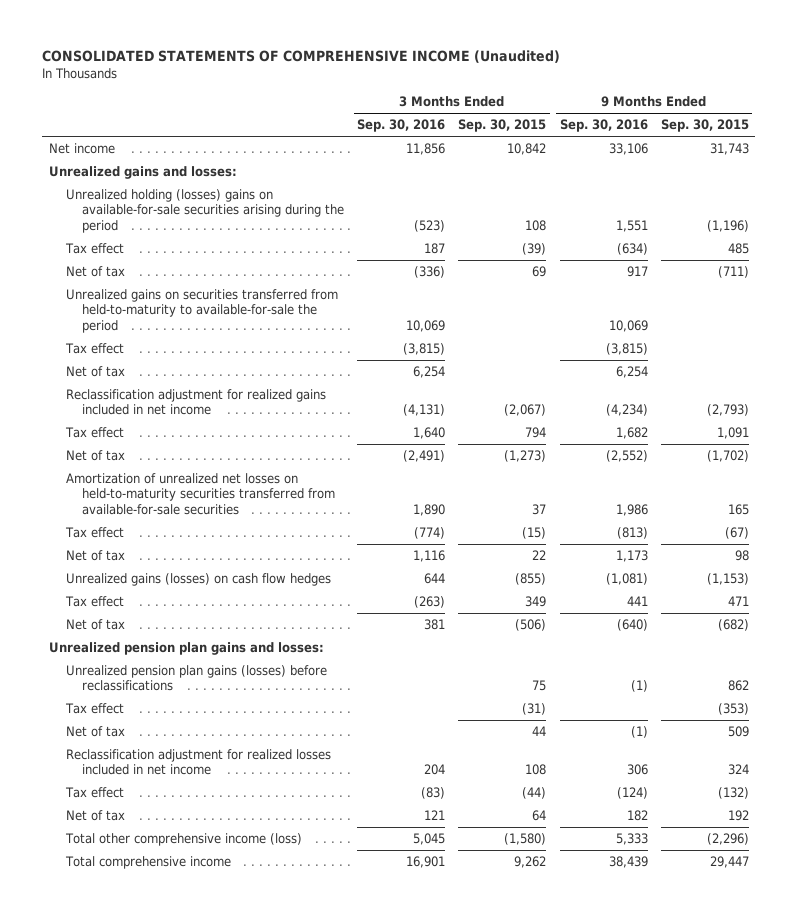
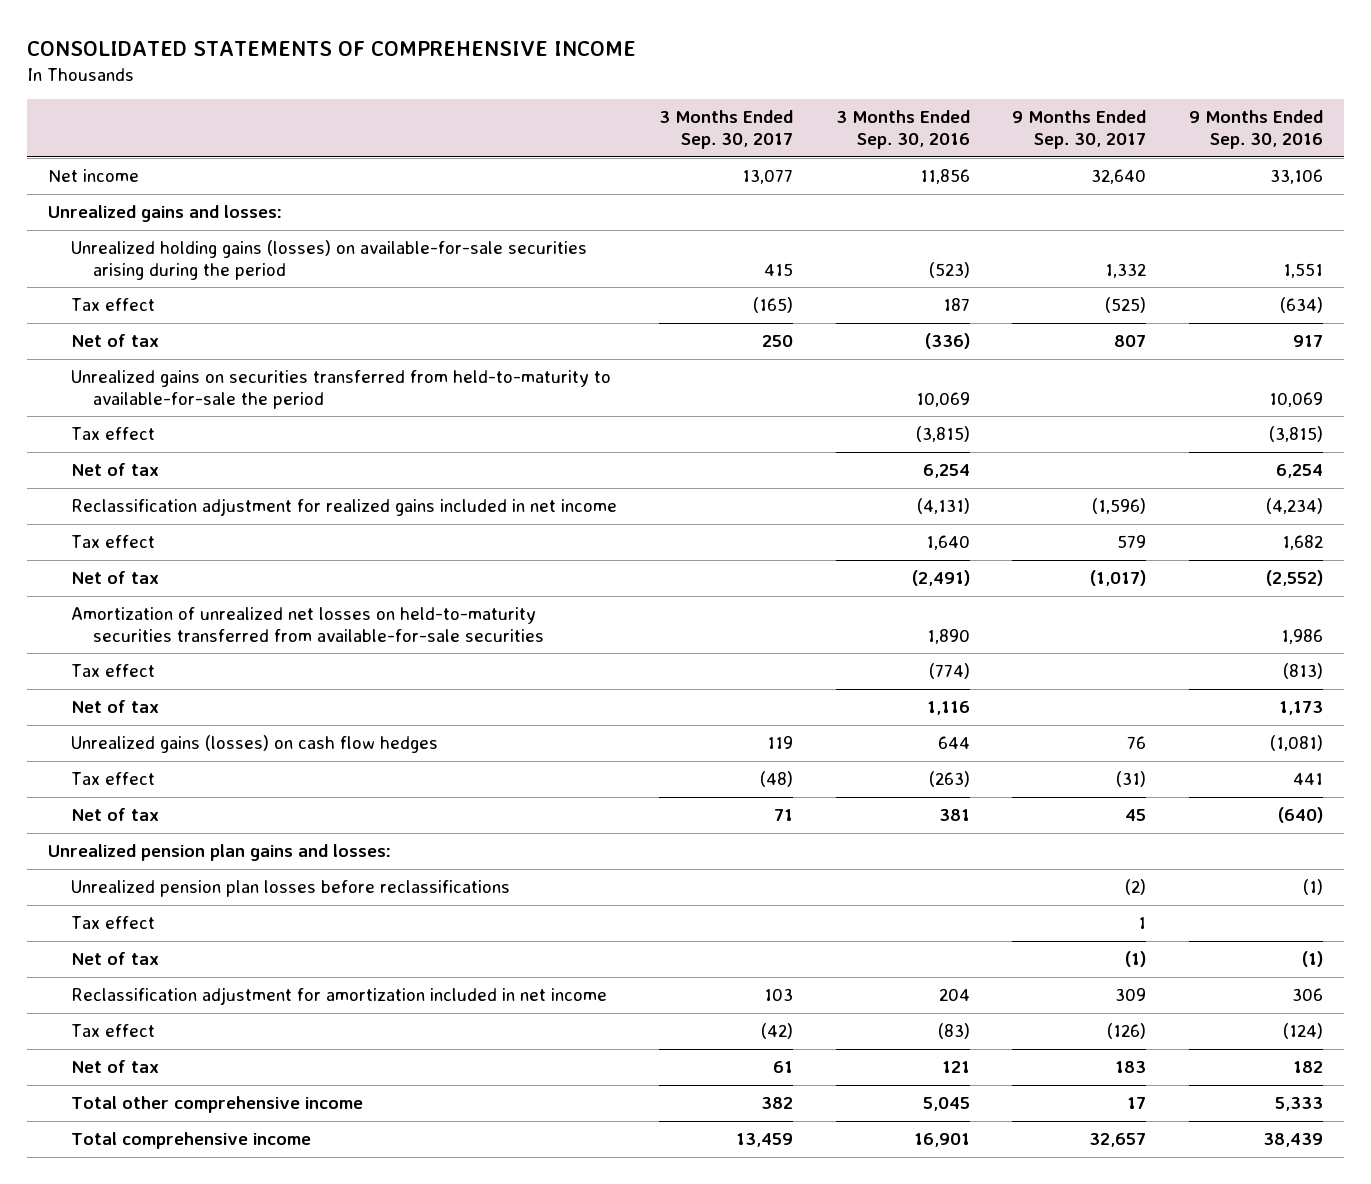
[42,50,561,64] CONSOLIDATED STATEMENTS OF COMPREHENSIVE INCOME (Unaudited) -> [26,40,636,56] CONSOLIDATED STATEMENTS OF COMPREHENSIVE INCOME
[458,119,547,133] Sep. 30, 2015 -> none
[660,119,749,133] Sep. 30, 2015 -> none
none -> [659,110,794,150] 3 Months Ended Sep. 30, 2017
none -> [1012,110,1147,150] 9 Months Ended Sep. 30, 2017
[65,188,345,233] Unrealized holding (losses) gains on available-for-sale securities arising during the period -> [70,240,587,280] Unrealized holding gains (losses) on available-for-sale securities arising during the period
[65,664,327,692] Unrealized pension plan gains (losses) before reclassifications -> [70,880,510,898] Unrealized pension plan losses before reclassifications
[65,748,331,776] Reclassification adjustment for realized losses included in net income -> [70,987,607,1006] Reclassification adjustment for amortization included in net income
[64,832,302,846] Total other comprehensive income (loss) -> [70,1096,363,1114] Total other comprehensive income

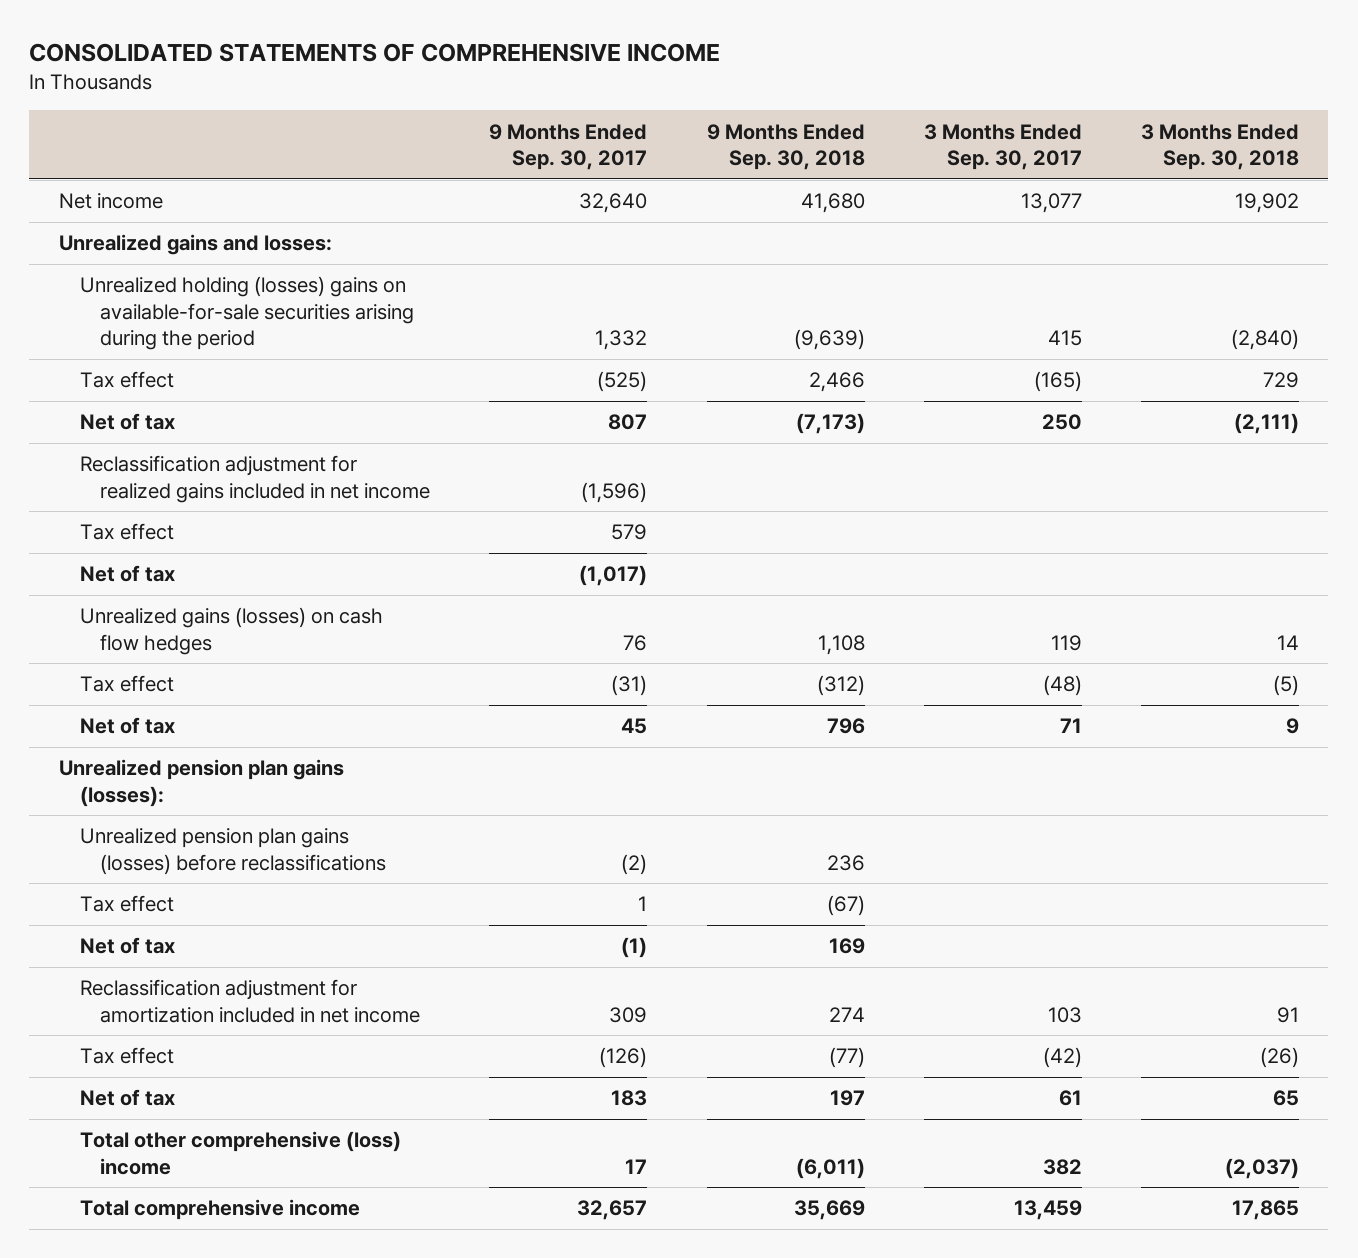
[835,110,970,150] 3 Months Ended Sep. 30, 2016 -> none
[1188,110,1323,150] 9 Months Ended Sep. 30, 2016 -> none
none -> [706,123,865,171] 9 Months Ended Sep. 30, 2018
none -> [1140,123,1299,171] 3 Months Ended Sep. 30, 2018
[70,240,587,280] Unrealized holding gains (losses) on available-for-sale securities arising during the period -> [79,276,415,351] Unrealized holding (losses) gains on available-for-sale securities arising during the period
[70,370,611,409] Unrealized gains on securities transferred from held-to-maturity to available-for-sale the period -> none
[70,427,155,441] Tax effect -> none
[70,463,159,477] Net of tax -> none
[70,607,544,642] Amortization of unrealized net losses on held-to-maturity securities transferred from available-for-sale securities -> none
[70,664,155,678] Tax effect -> none
[70,700,159,714] Net of tax -> none
[48,844,392,862] Unrealized pension plan gains and losses: -> [58,759,344,807] Unrealized pension plan gains (losses):
[70,880,510,898] Unrealized pension plan losses before reclassifications -> [79,828,387,875] Unrealized pension plan gains (losses) before reclassifications
[70,1096,363,1114] Total other comprehensive income -> [79,1131,401,1175] Total other comprehensive (loss) income

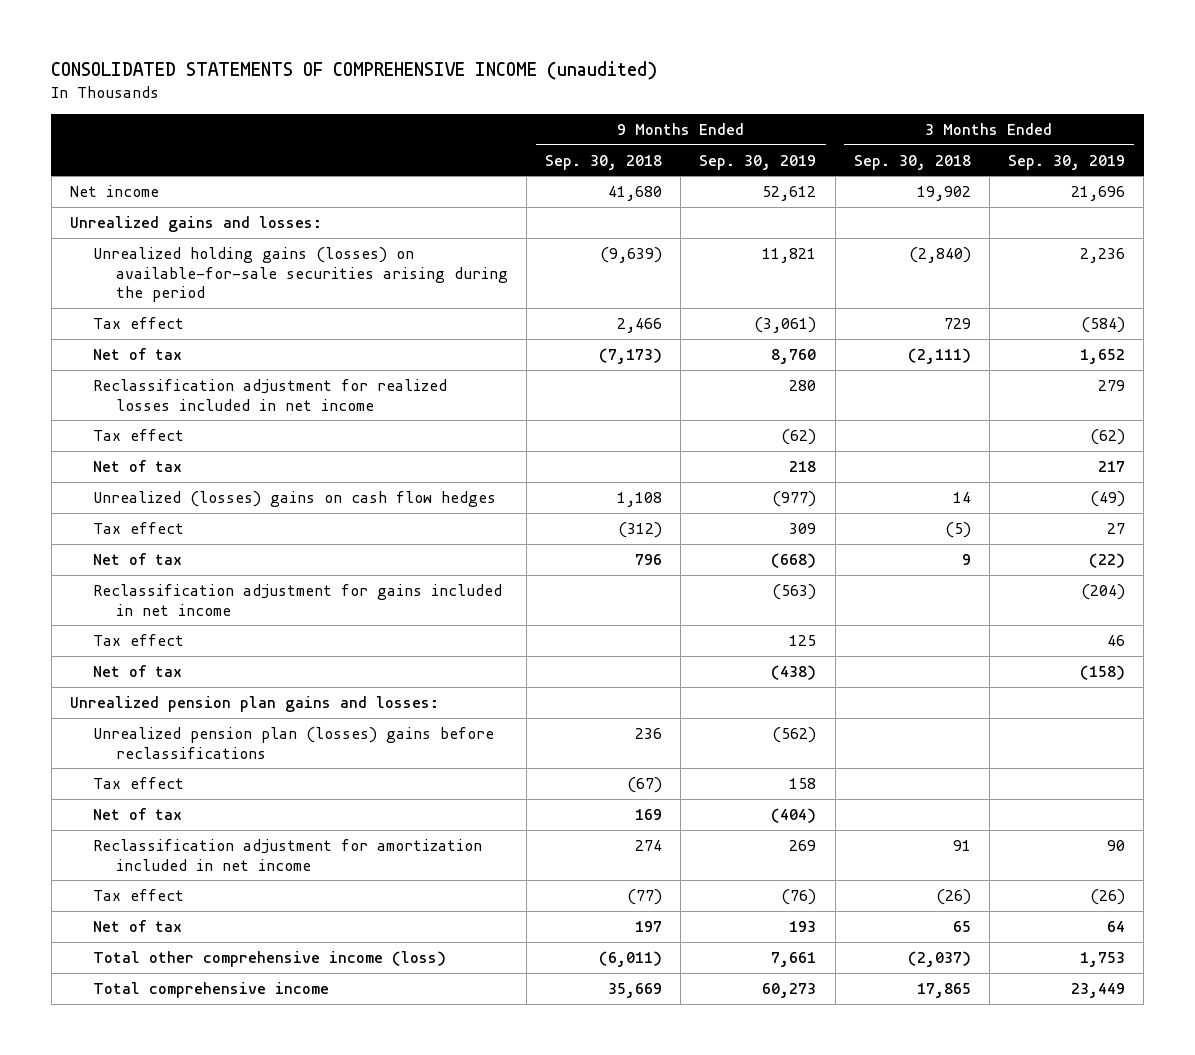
[29,43,721,63] CONSOLIDATED STATEMENTS OF COMPREHENSIVE INCOME -> [51,61,658,81] CONSOLIDATED STATEMENTS OF COMPREHENSIVE INCOME (unaudited)
[489,123,648,171] 9 Months Ended Sep. 30, 2017 -> none
[923,123,1082,171] 3 Months Ended Sep. 30, 2017 -> none
none -> [699,154,817,170] Sep. 30, 2019
none -> [1008,154,1126,170] Sep. 30, 2019
[79,276,415,351] Unrealized holding (losses) gains on available-for-sale securities arising during the period -> [92,246,508,303] Unrealized holding gains (losses) on available-for-sale securities arising during the period
[79,455,431,503] Reclassification adjustment for realized gains included in net income -> [92,378,447,411] Reclassification adjustment for realized losses included in net income
[79,607,383,655] Unrealized gains (losses) on cash flow hedges -> [92,490,496,507] Unrealized (losses) gains on cash flow hedges
none -> [92,583,502,616] Reclassification adjustment for gains included in net income
none -> [92,633,184,646] Tax effect
none -> [92,664,182,677] Net of tax
[58,759,344,807] Unrealized pension plan gains (losses): -> [69,695,439,712] Unrealized pension plan gains and losses:
[79,828,387,875] Unrealized pension plan gains (losses) before reclassifications -> [92,726,494,759] Unrealized pension plan (losses) gains before reclassifications
[79,1131,401,1175] Total other comprehensive (loss) income -> [92,950,446,967] Total other comprehensive income (loss)

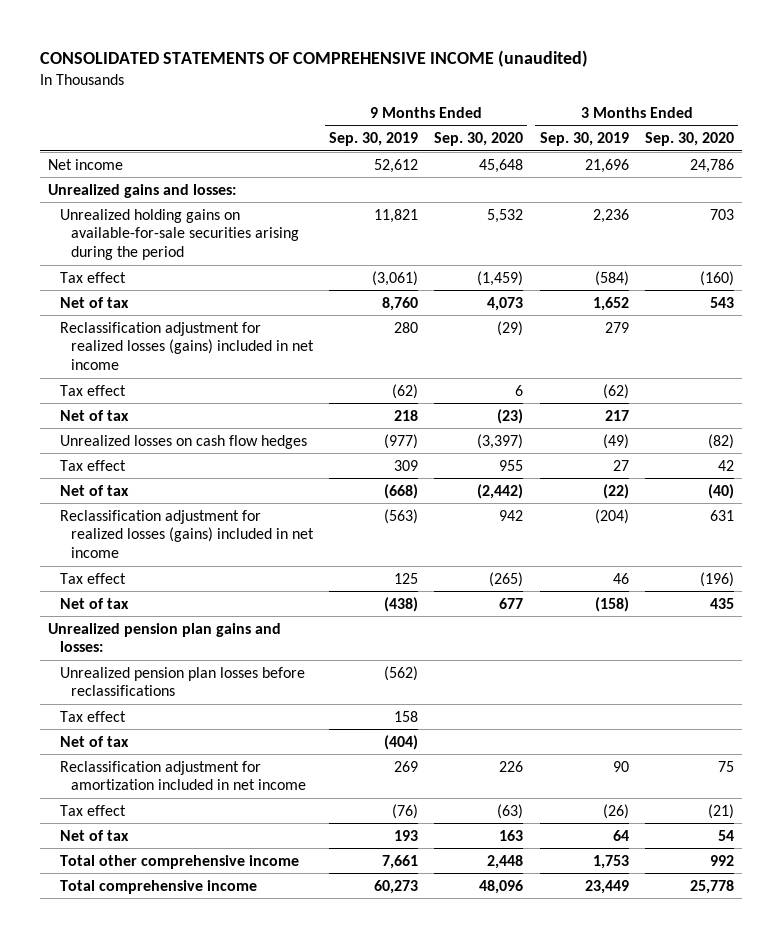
[545,154,663,170] Sep. 30, 2018 -> none
[853,154,971,170] Sep. 30, 2018 -> none
none -> [434,132,524,147] Sep. 30, 2020
none -> [644,132,734,147] Sep. 30, 2020
[92,246,508,303] Unrealized holding gains (losses) on available-for-sale securities arising during the period -> [59,208,300,261] Unrealized holding gains on available-for-sale securities arising during the period
[92,378,447,411] Reclassification adjustment for realized losses included in net income -> [59,321,315,371] Reclassification adjustment for realized losses (gains) included in net income
[92,490,496,507] Unrealized (losses) gains on cash flow hedges -> [59,434,307,449] Unrealized losses on cash flow hedges
[92,583,502,616] Reclassification adjustment for gains included in net income -> [59,509,315,559] Reclassification adjustment for realized losses (gains) included in net income
[92,726,494,759] Unrealized pension plan (losses) gains before reclassifications -> [59,666,305,697] Unrealized pension plan losses before reclassifications
[92,950,446,967] Total other comprehensive income (loss) -> [59,854,299,869] Total other comprehensive income

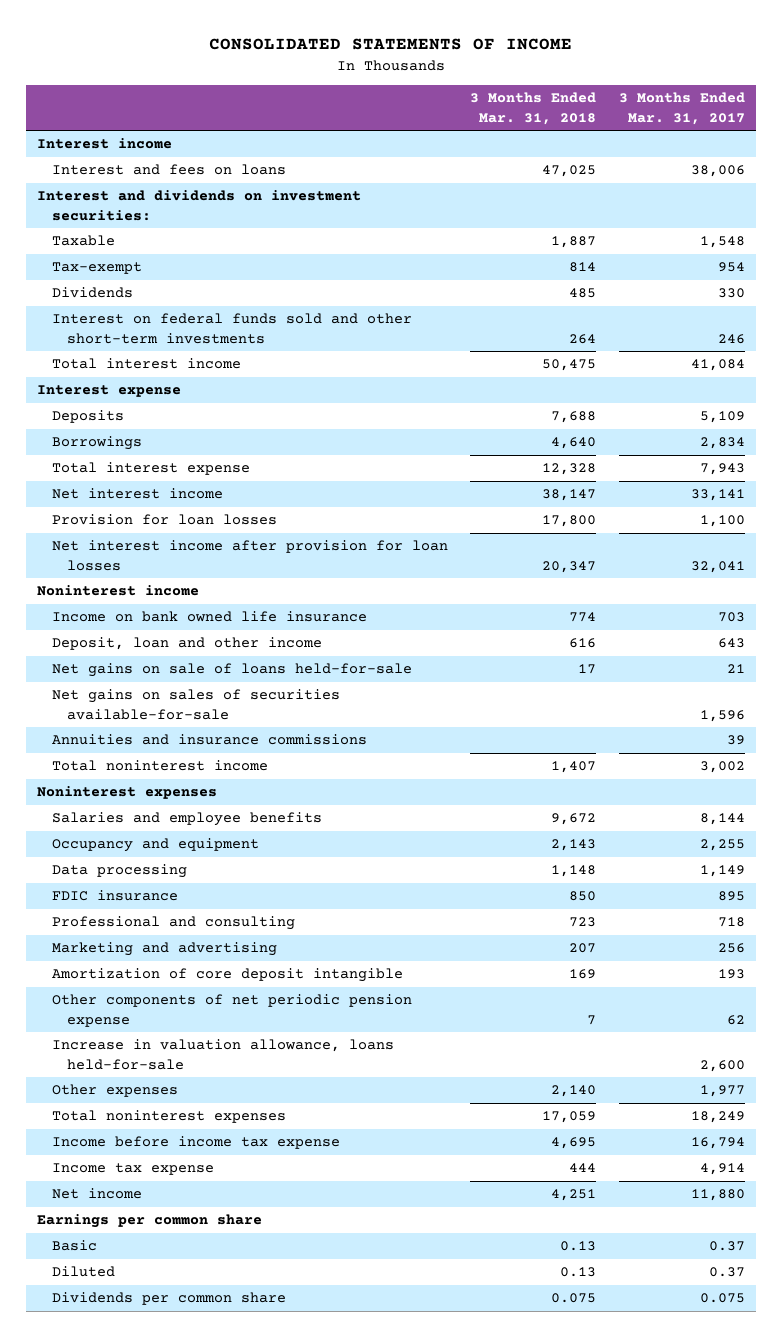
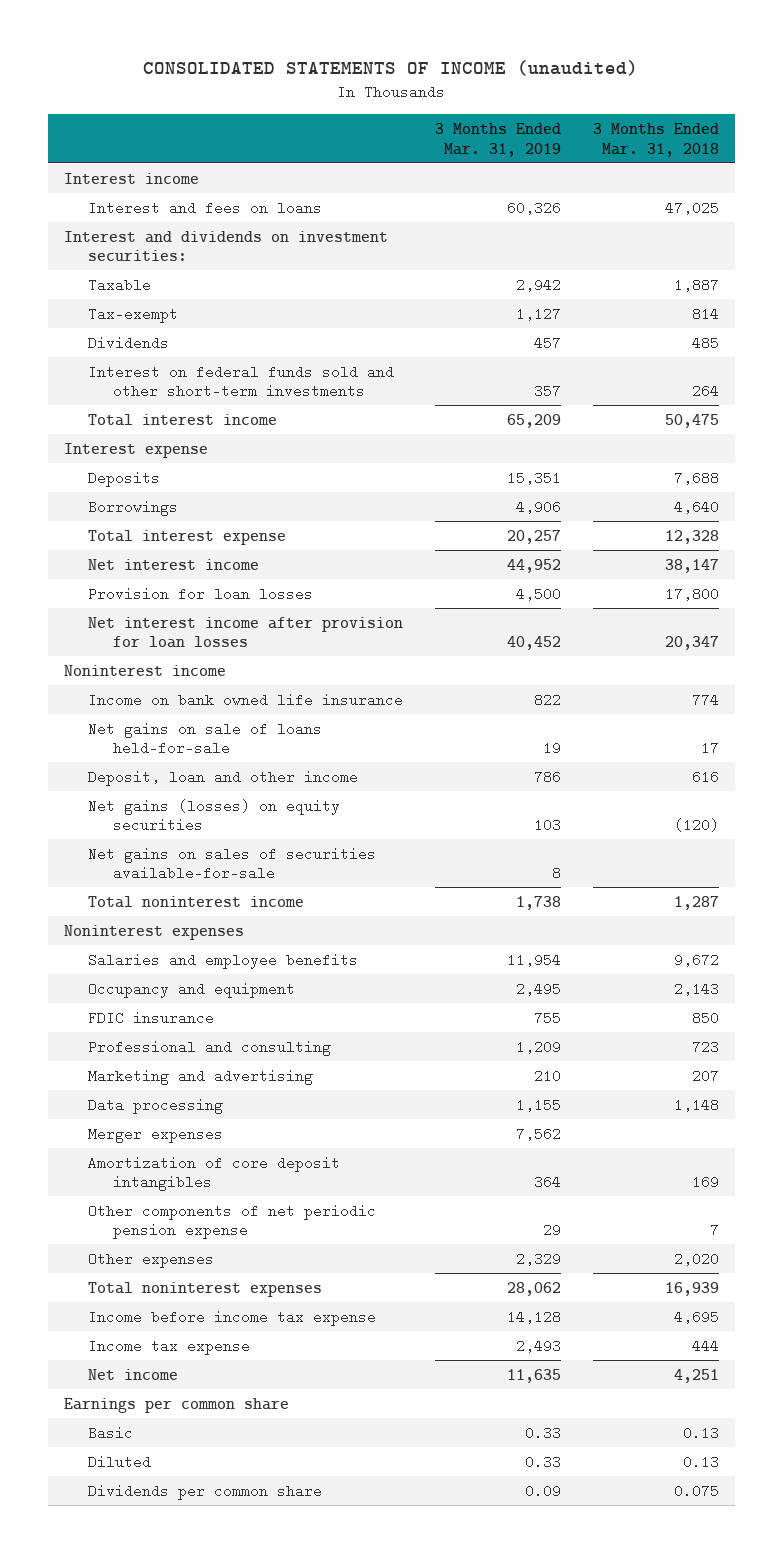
[208,38,572,51] CONSOLIDATED STATEMENTS OF INCOME -> [143,60,639,77] CONSOLIDATED STATEMENTS OF INCOME (unaudited)
[618,92,745,125] 3 Months Ended Mar. 31, 2017 -> none
none -> [435,122,562,157] 3 Months Ended Mar. 31, 2019
[51,637,322,651] Deposit, loan and other income -> [88,769,359,786] Deposit, loan and other income
none -> [88,798,341,833] Net gains (losses) on equity securities
[51,734,367,746] Annuities and insurance commissions -> none
[551,761,597,774] 1,407 -> [673,895,719,910] 1,287
[51,864,187,879] Data processing -> [88,1097,224,1114] Data processing
none -> [88,1126,224,1143] Merger expenses
[51,968,403,983] Amortization of core deposit intangible -> [88,1155,341,1192] Amortization of core deposit intangibles
[51,1039,394,1070] Increase in valuation allowance, loans held-for-sale -> none
[551,1085,597,1098] 2,140 -> [673,1251,719,1266] 2,020
[542,1111,597,1124] 17,059 -> [664,1281,719,1296] 16,939

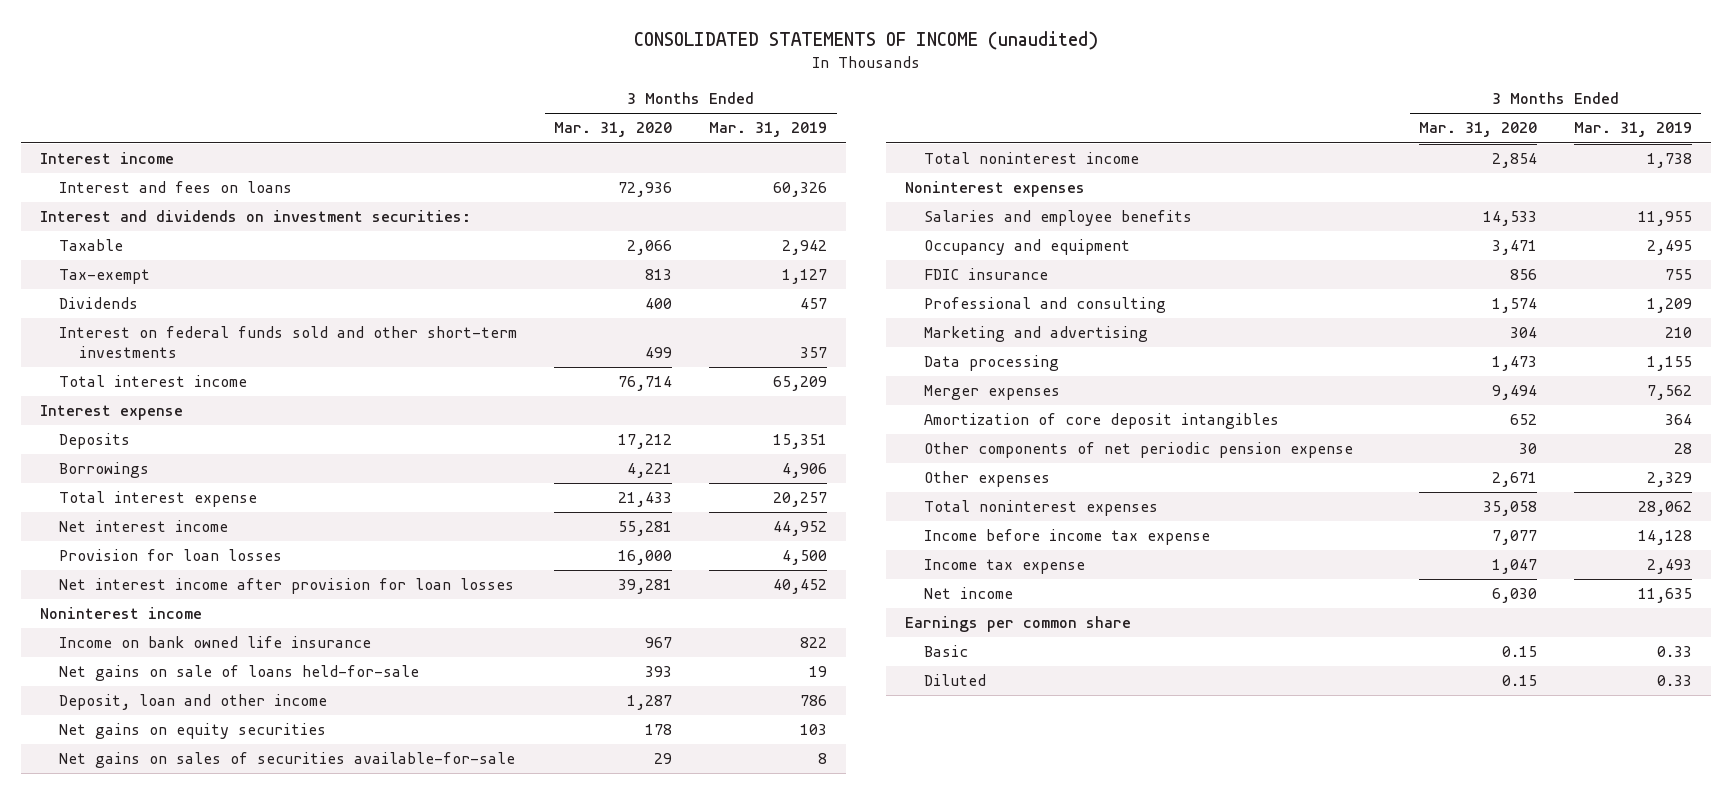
[592,122,719,157] 3 Months Ended Mar. 31, 2018 -> none
none -> [554,122,673,138] Mar. 31, 2020
[88,798,341,833] Net gains (losses) on equity securities -> [59,723,327,740] Net gains on equity securities
[507,952,562,967] 11,954 -> [1638,211,1693,227] 11,955
[543,1223,562,1238] 29 -> [1674,443,1693,455] 28
[88,1483,323,1500] Dividends per common share -> none

